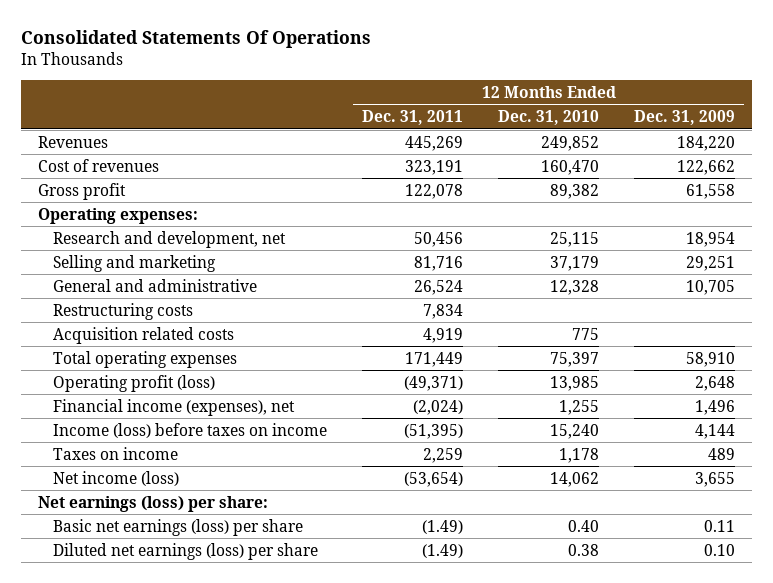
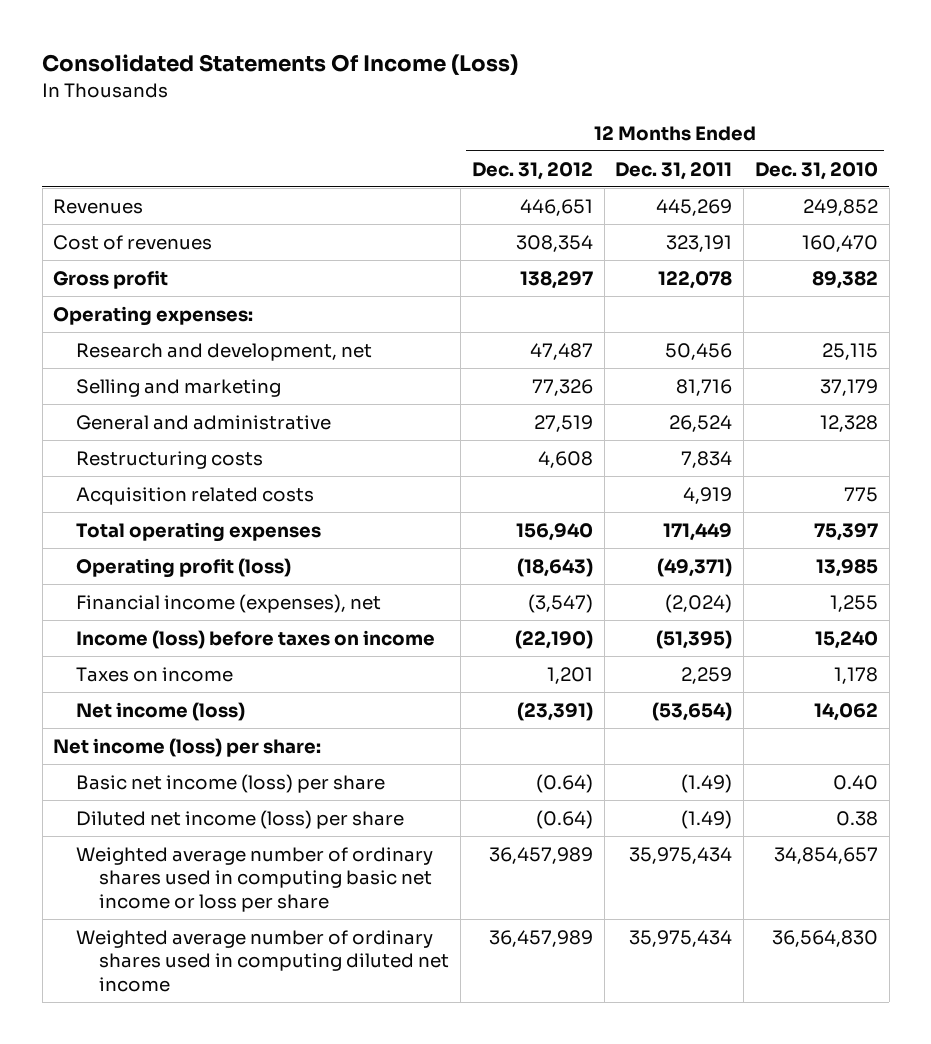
[20,30,371,49] Consolidated Statements Of Operations -> [42,54,519,76] Consolidated Statements Of Income (Loss)
[633,109,735,125] Dec. 31, 2009 -> none
none -> [471,161,593,180] Dec. 31, 2012
[38,495,269,512] Net earnings (loss) per share: -> [53,737,322,757] Net income (loss) per share:
[53,518,304,536] Basic net earnings (loss) per share -> [76,773,386,793] Basic net income (loss) per share
[53,542,319,560] Diluted net earnings (loss) per share -> [76,809,405,829] Diluted net income (loss) per share
none -> [76,846,434,912] Weighted average number of ordinary shares used in computing basic net income or loss per share
none -> [76,929,450,992] Weighted average number of ordinary shares used in computing diluted net income

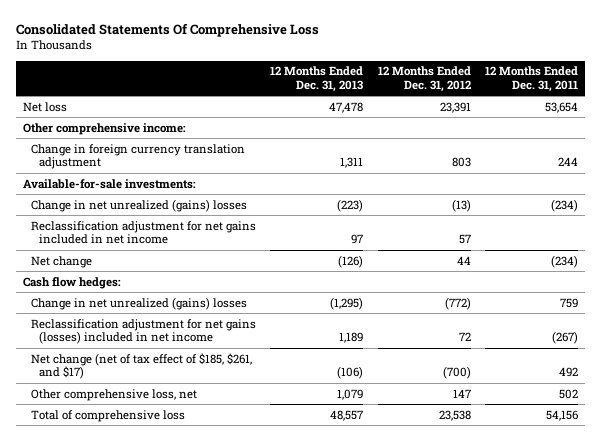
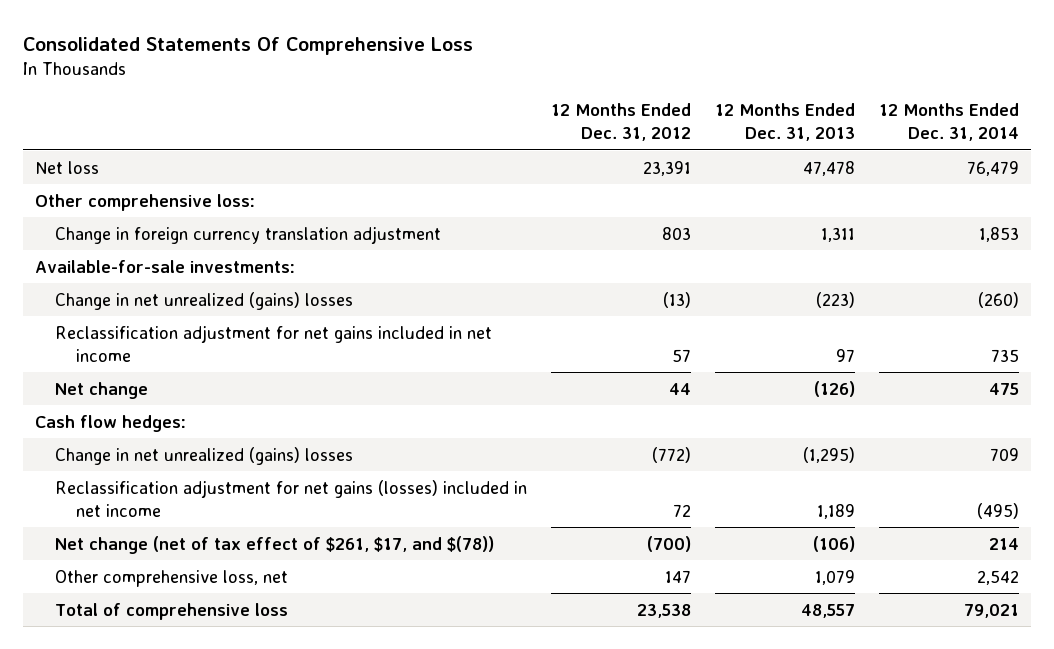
[484,66,578,92] 12 Months Ended Dec. 31, 2011 -> none
none -> [878,102,1019,142] 12 Months Ended Dec. 31, 2014
[23,122,187,135] Other comprehensive income: -> [34,193,255,211] Other comprehensive loss:
[31,352,253,380] Net change (net of tax effect of $185, $261, and $17) -> [55,535,495,554] Net change (net of tax effect of $261, $17, and $(78))

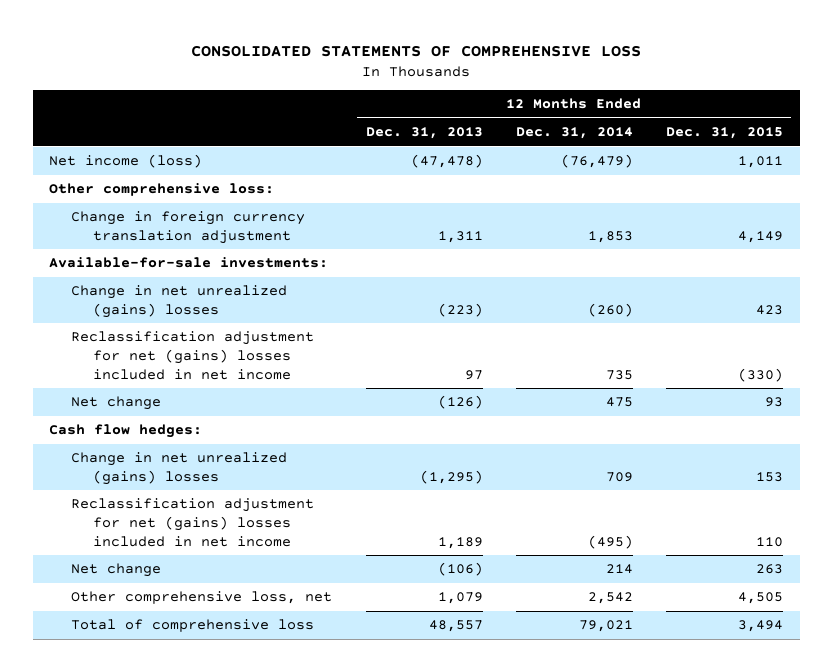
[22,36,473,55] Consolidated Statements Of Comprehensive Loss -> [191,44,642,57] CONSOLIDATED STATEMENTS OF COMPREHENSIVE LOSS
[551,102,692,142] 12 Months Ended Dec. 31, 2012 -> none
none -> [666,127,784,140] Dec. 31, 2015
[34,160,99,174] Net loss -> [49,154,203,169] Net income (loss)
[802,160,855,176] 47,478 -> [410,154,483,169] (47,478)
[966,160,1019,176] 76,479 -> [560,154,633,169] (76,479)
[55,324,493,362] Reclassification adjustment for net gains included in net income -> [71,331,315,380] Reclassification adjustment for net (gains) losses included in net income
[55,479,528,517] Reclassification adjustment for net gains (losses) included in net income -> [71,498,315,547] Reclassification adjustment for net (gains) losses included in net income
[55,535,495,554] Net change (net of tax effect of $261, $17, and $(78)) -> [71,563,162,578] Net change

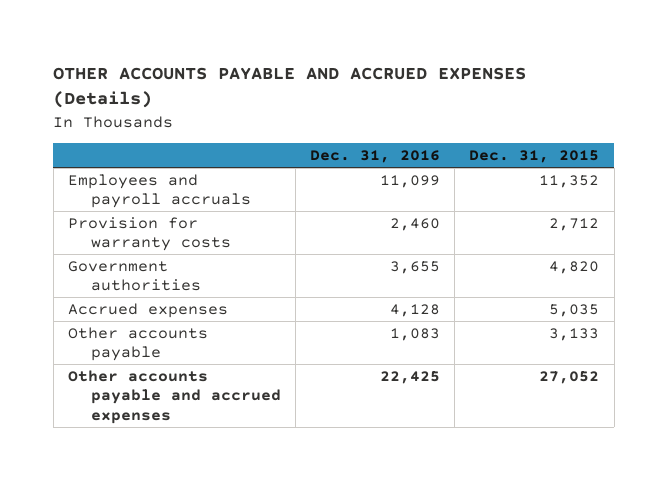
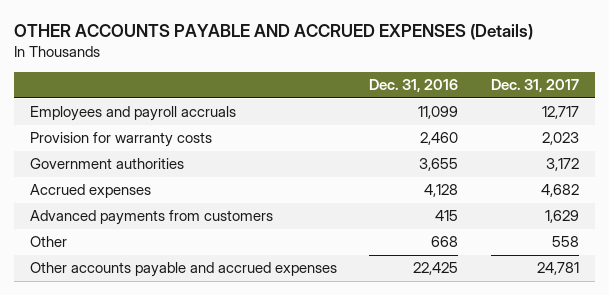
[469,149,600,163] Dec. 31, 2015 -> none
none -> [490,79,579,93] Dec. 31, 2017
[67,326,208,362] Other accounts payable -> none
none -> [29,210,273,226] Advanced payments from customers
none -> [29,236,67,248] Other

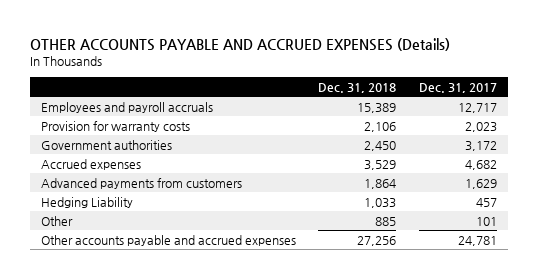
[369,79,459,93] Dec. 31, 2016 -> none
none -> [318,83,397,94] Dec. 31, 2018
none -> [40,196,133,208] Hedging Liability
[551,236,579,248] 558 -> [475,216,497,226] 101

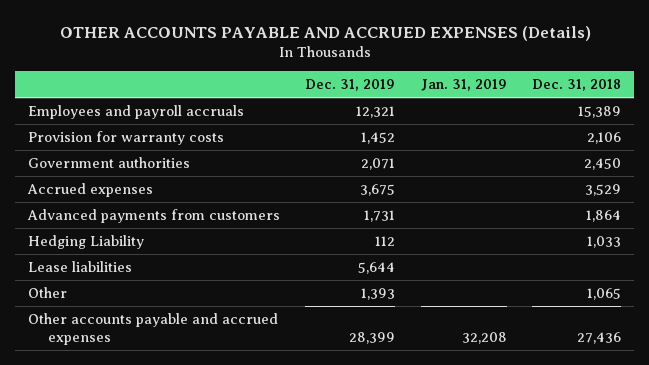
[418,83,497,94] Dec. 31, 2017 -> none
none -> [305,79,396,92] Dec. 31, 2019
none -> [420,79,507,92] Jan. 31, 2019
none -> [28,261,133,273] Lease liabilities
[375,216,397,226] 885 -> [587,288,622,301] 1,065
[357,235,397,246] 27,256 -> [577,331,622,344] 27,436

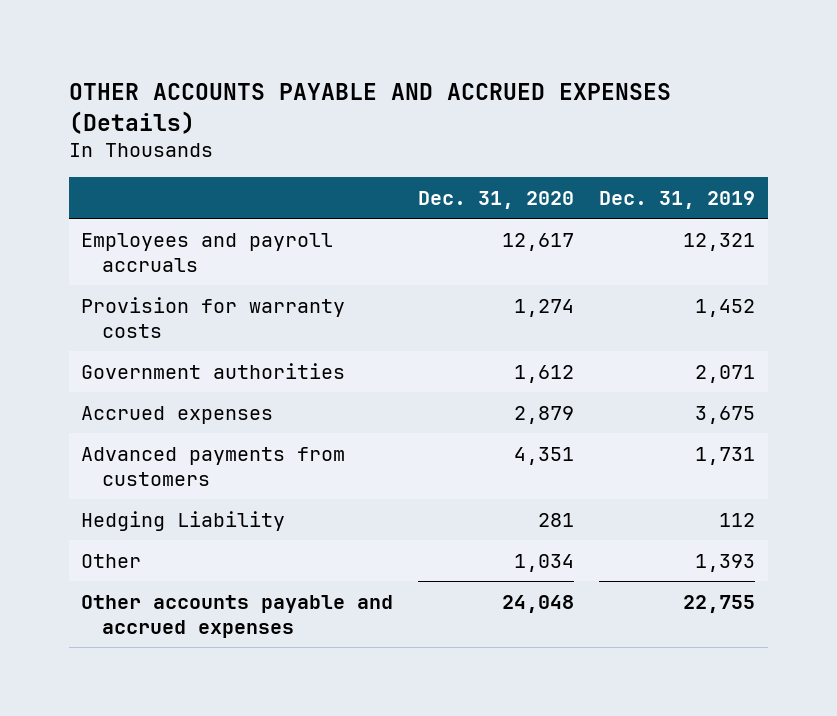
[420,79,507,92] Jan. 31, 2019 -> none
[532,79,622,92] Dec. 31, 2018 -> none
none -> [418,190,575,209] Dec. 31, 2020
[28,261,133,273] Lease liabilities -> none
[349,331,396,344] 28,399 -> [683,594,756,613] 22,755

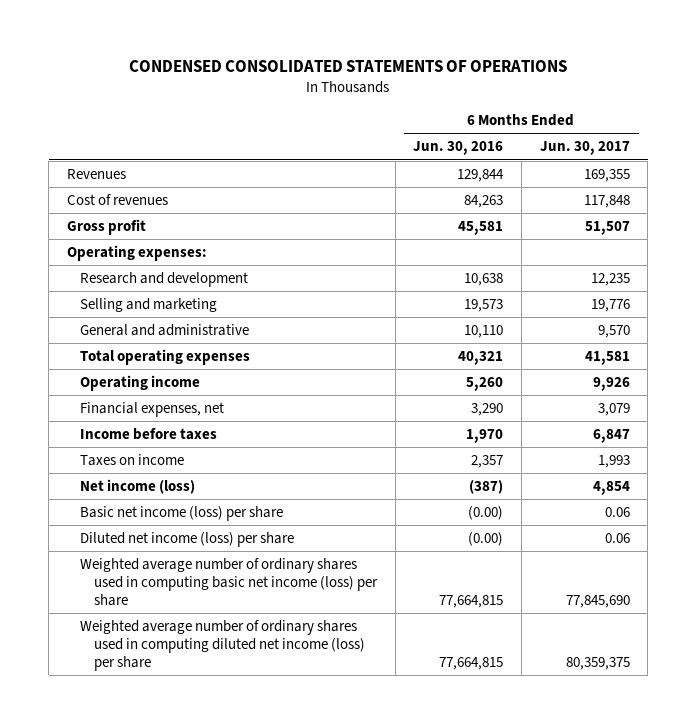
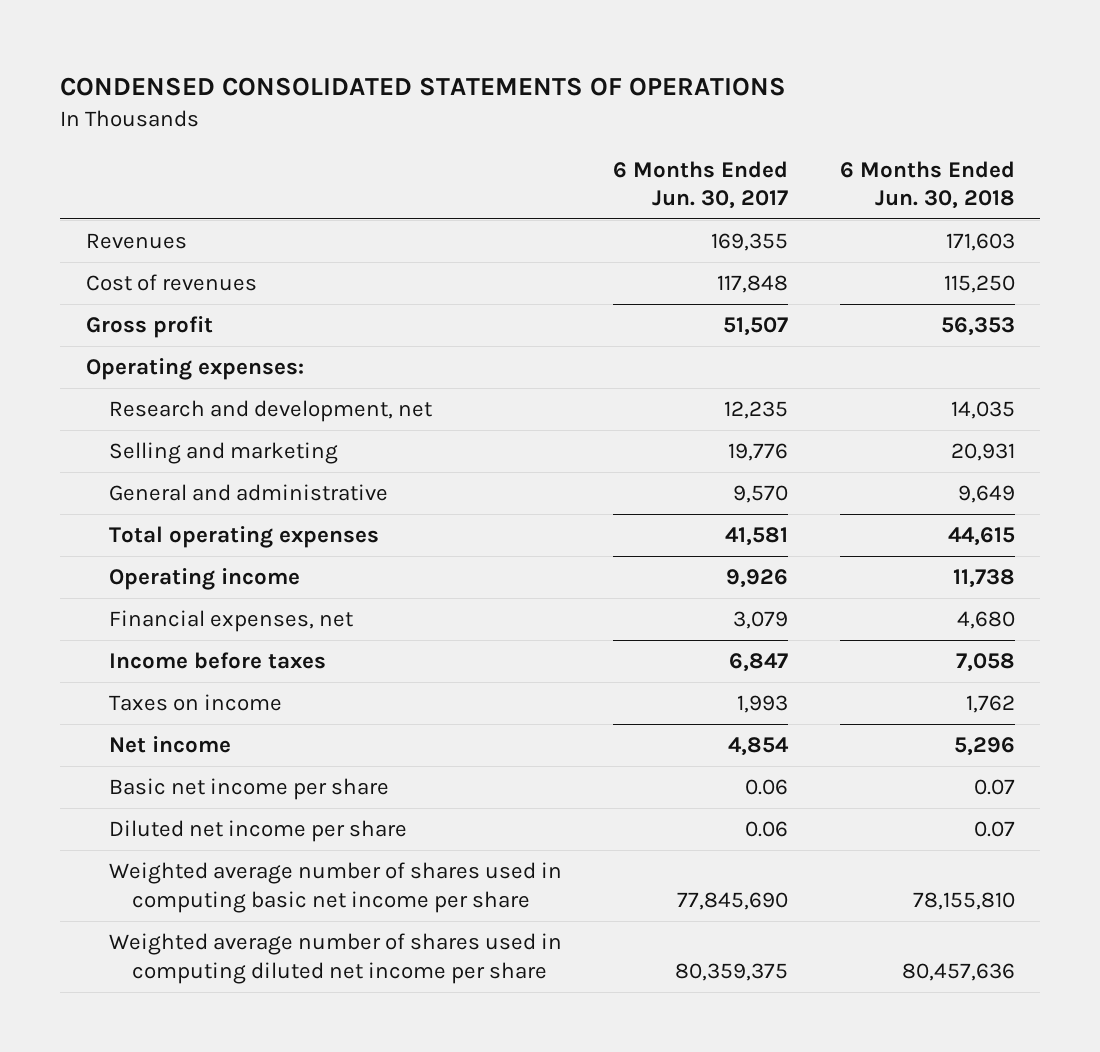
[413,141,504,156] Jun. 30, 2016 -> none
none -> [839,160,1015,209] 6 Months Ended Jun. 30, 2018
[80,272,249,288] Research and development -> [108,400,432,423] Research and development, net
[80,479,196,495] Net income (loss) -> [108,736,231,754] Net income
[80,506,284,522] Basic net income (loss) per share -> [108,778,389,801] Basic net income per share
[80,532,295,548] Diluted net income (loss) per share -> [108,820,407,843] Diluted net income per share
[80,558,379,606] Weighted average number of ordinary shares used in computing basic net income (loss) per share -> [108,862,562,913] Weighted average number of shares used in computing basic net income per share
[80,620,366,671] Weighted average number of ordinary shares used in computing diluted net income (loss) per share -> [108,933,562,984] Weighted average number of shares used in computing diluted net income per share

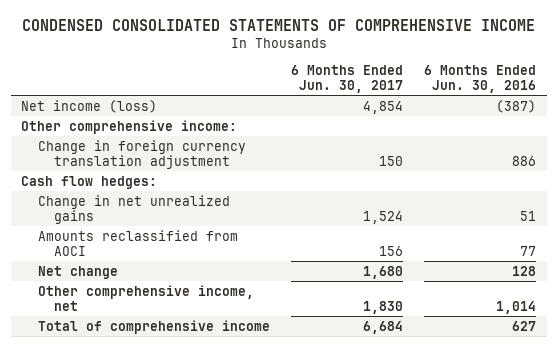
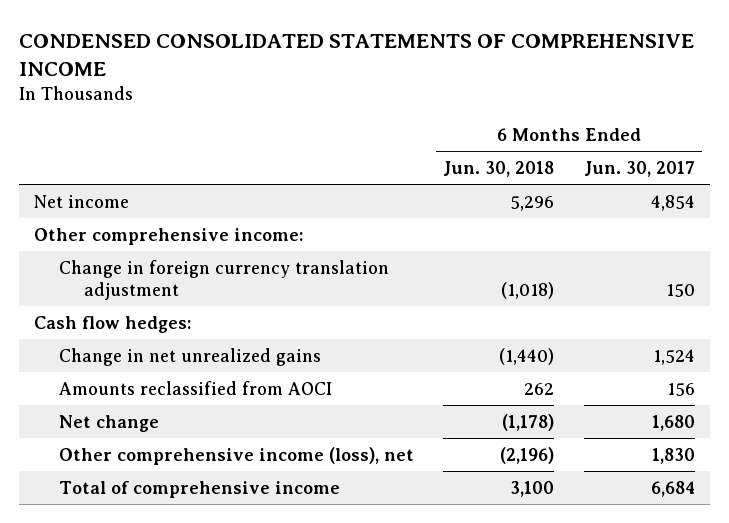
[424,64,537,94] 6 Months Ended Jun. 30, 2016 -> none
none -> [443,161,555,178] Jun. 30, 2018
[21,99,158,113] Net income (loss) -> [34,194,130,208] Net income
[37,284,254,311] Other comprehensive income, net -> [58,446,414,465] Other comprehensive income (loss), net

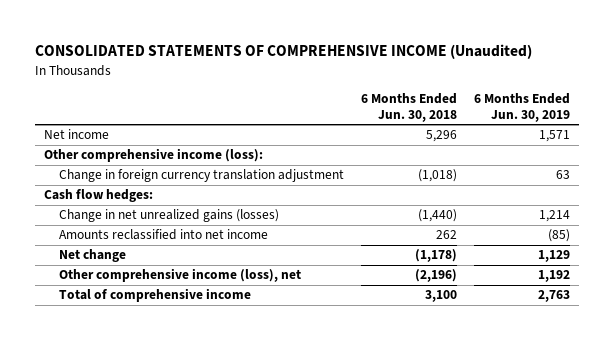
[19,33,695,76] CONDENSED CONSOLIDATED STATEMENTS OF COMPREHENSIVE INCOME -> [35,44,533,60] CONSOLIDATED STATEMENTS OF COMPREHENSIVE INCOME (Unaudited)
[583,161,695,178] Jun. 30, 2017 -> none
none -> [474,92,571,122] 6 Months Ended Jun. 30, 2019
[34,227,304,245] Other comprehensive income: -> [44,148,264,163] Other comprehensive income (loss):
[58,347,321,366] Change in net unrealized gains -> [58,209,279,223] Change in net unrealized gains (losses)
[58,380,332,395] Amounts reclassified from AOCI -> [58,229,268,241] Amounts reclassified into net income

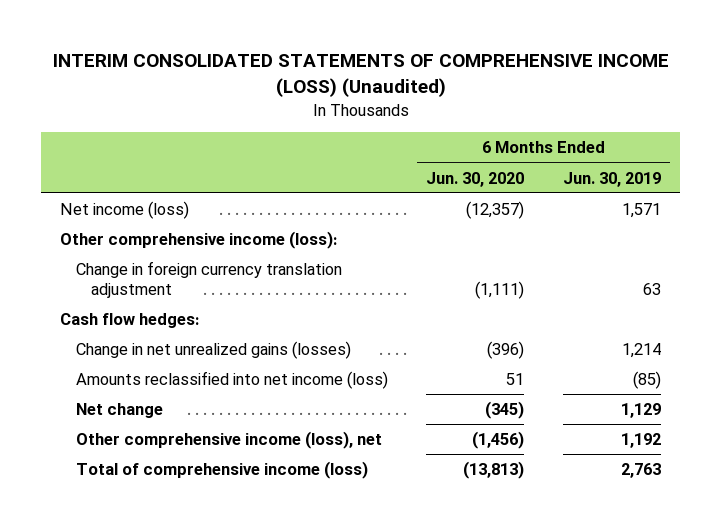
[35,44,533,60] CONSOLIDATED STATEMENTS OF COMPREHENSIVE INCOME (Unaudited) -> [52,54,669,98] INTERIM CONSOLIDATED STATEMENTS OF COMPREHENSIVE INCOME (LOSS) (Unaudited)
[361,92,458,122] 6 Months Ended Jun. 30, 2018 -> none
none -> [426,171,525,187] Jun. 30, 2020
[44,129,110,140] Net income -> [60,201,190,220] Net income (loss)
[58,229,268,241] Amounts reclassified into net income -> [75,371,388,390] Amounts reclassified into net income (loss)
[58,288,251,303] Total of comprehensive income -> [75,461,368,480] Total of comprehensive income (loss)

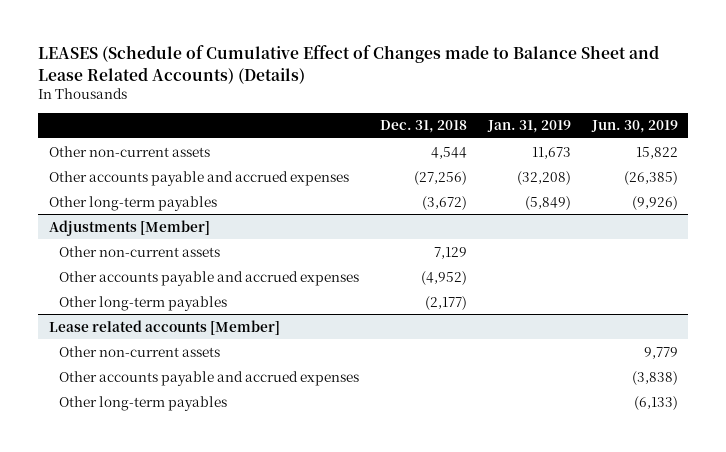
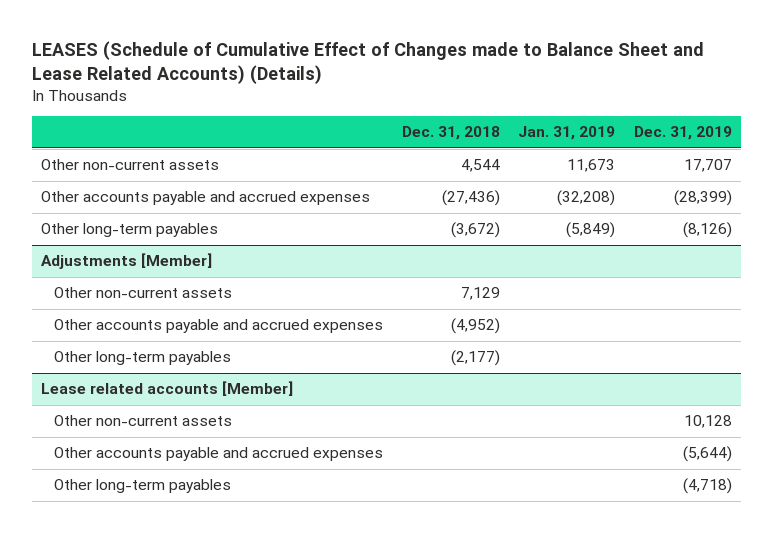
[590,120,678,134] Jun. 30, 2019 -> none
none -> [634,126,733,141] Dec. 31, 2019
[413,170,467,185] (27,256) -> [441,190,500,207] (27,436)

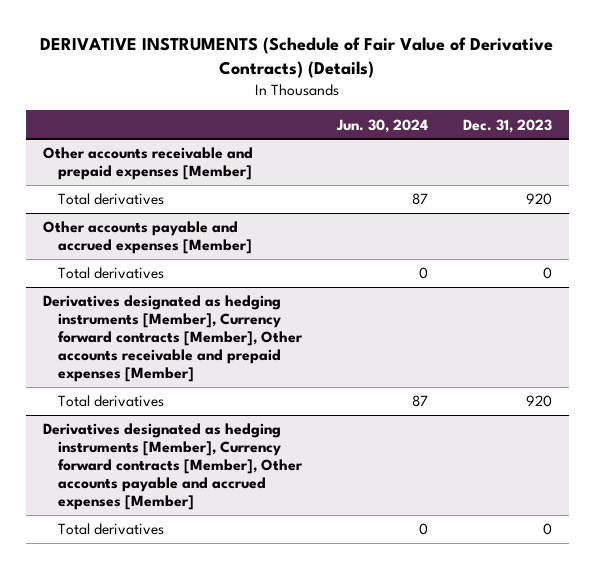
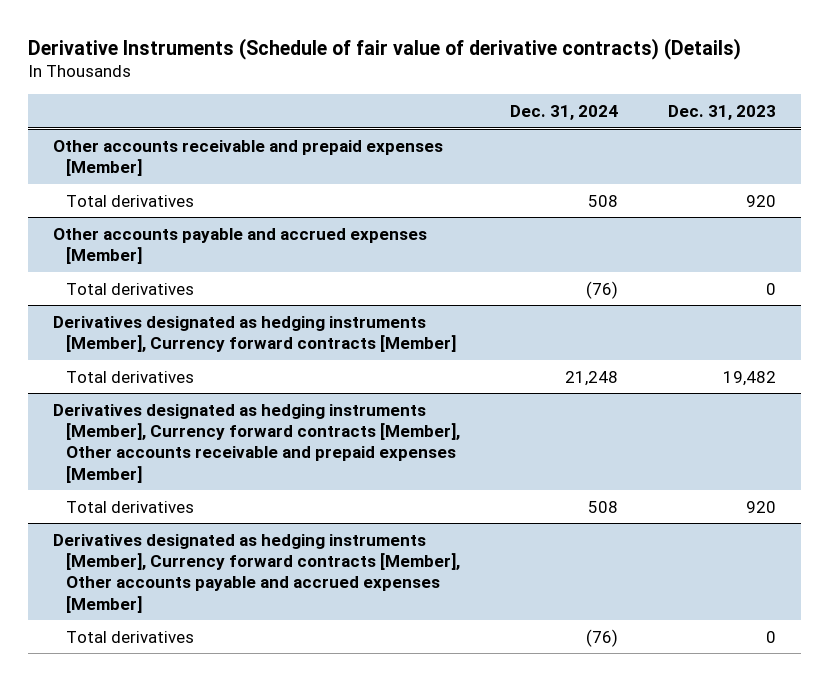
[40,36,554,78] DERIVATIVE INSTRUMENTS (Schedule of Fair Value of Derivative Contracts) (Details) -> [28,37,742,60] Derivative Instruments (Schedule of fair value of derivative contracts) (Details)
[335,118,428,133] Jun. 30, 2024 -> none
none -> [510,105,619,121] Dec. 31, 2024
none -> [53,315,456,352] Derivatives designated as hedging instruments [Member], Currency forward contracts [Member]
none -> [65,370,194,383] Total derivatives

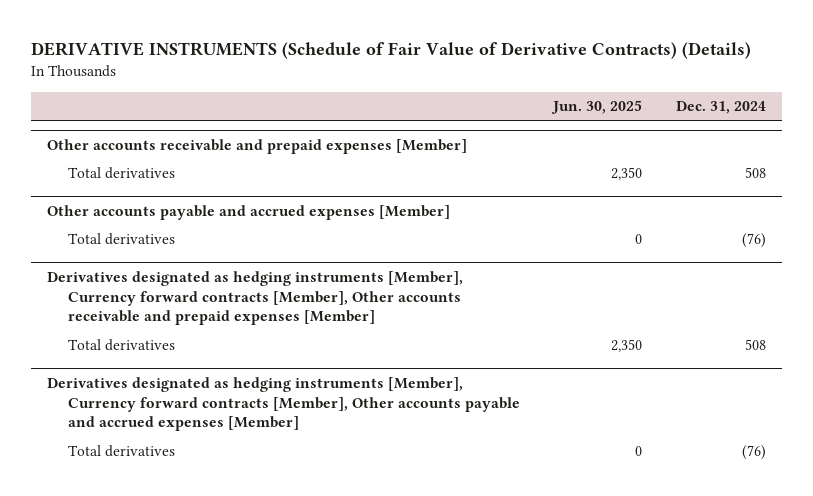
[28,37,742,60] Derivative Instruments (Schedule of fair value of derivative contracts) (Details) -> [30,41,751,59] DERIVATIVE INSTRUMENTS (Schedule of Fair Value of Derivative Contracts) (Details)
[668,105,777,121] Dec. 31, 2023 -> none
none -> [551,99,643,114] Jun. 30, 2025
[53,315,456,352] Derivatives designated as hedging instruments [Member], Currency forward contracts [Member] -> none
[65,370,194,383] Total derivatives -> none

